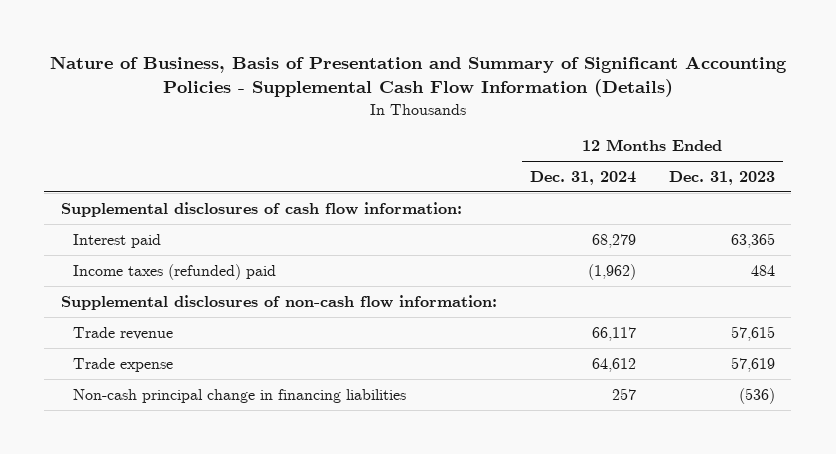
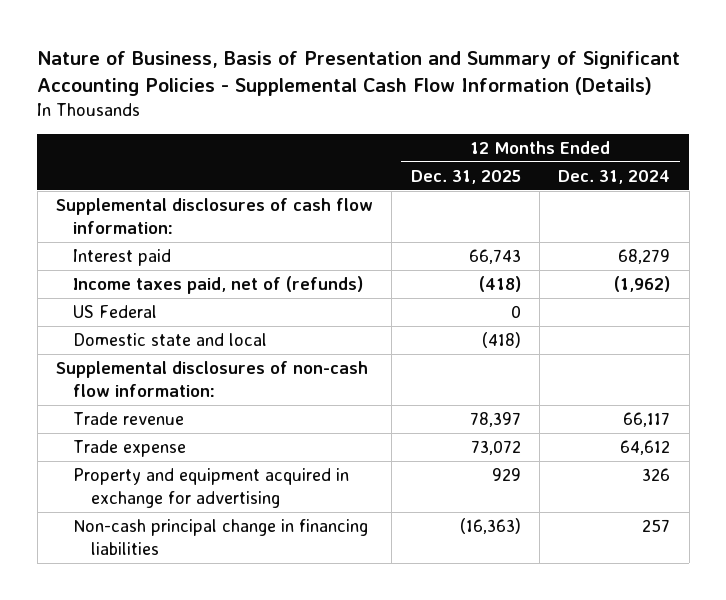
[668,171,775,186] Dec. 31, 2023 -> none
none -> [410,169,521,184] Dec. 31, 2025
[72,263,276,280] Income taxes (refunded) paid -> [73,276,364,295] Income taxes paid, net of (refunds)
none -> [73,305,158,319] US Federal
none -> [73,333,268,347] Domestic state and local
none -> [73,468,350,508] Property and equipment acquired in exchange for advertising

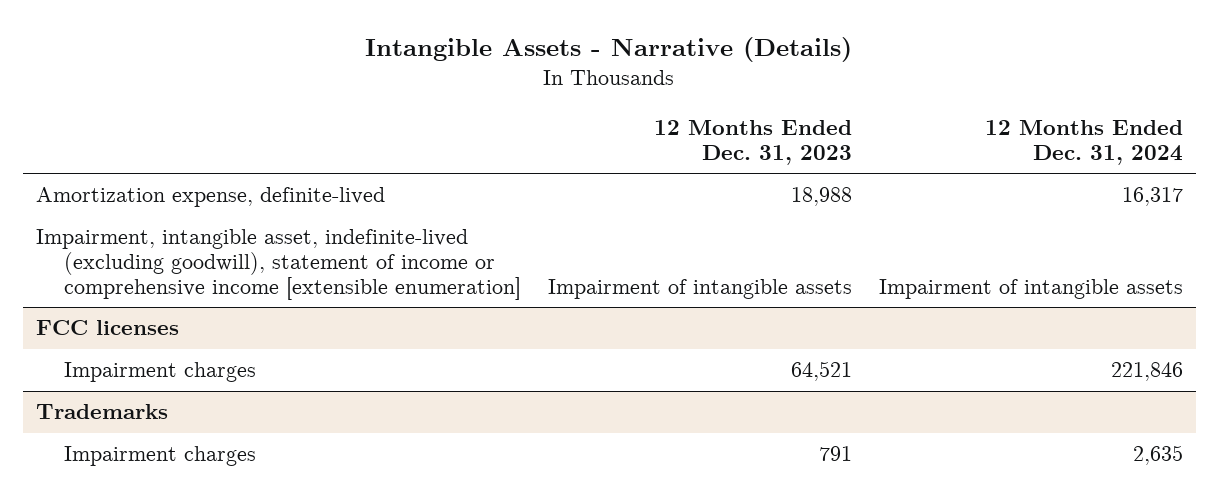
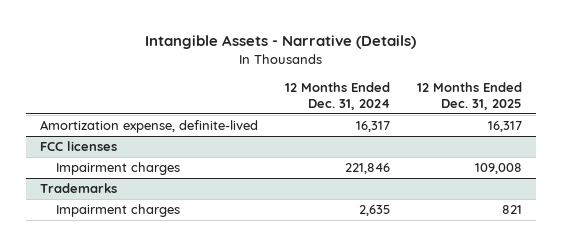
[653,119,852,165] 12 Months Ended Dec. 31, 2023 -> none
none -> [417,82,523,110] 12 Months Ended Dec. 31, 2025
[36,229,521,300] Impairment, intangible asset, indefinite-lived (excluding goodwill), statement of income or comprehensive income [extensible enumeration] -> none

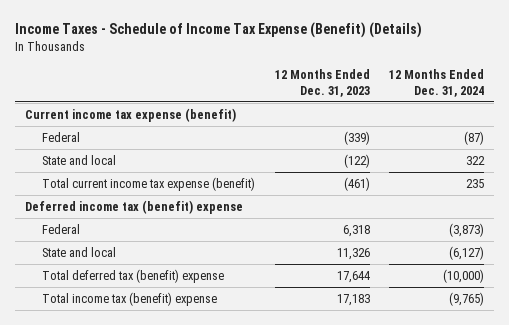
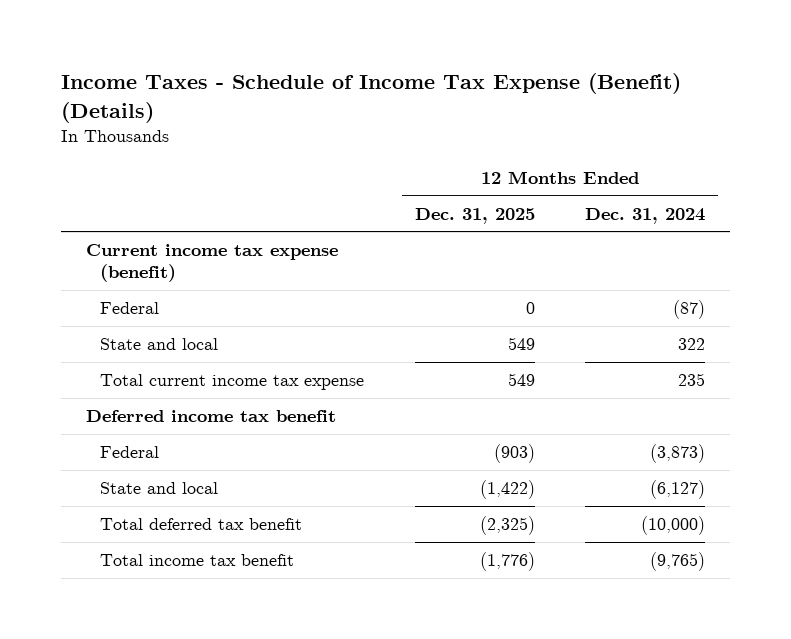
[274,68,370,97] 12 Months Ended Dec. 31, 2023 -> none
none -> [414,207,535,224] Dec. 31, 2025
[42,176,256,191] Total current income tax expense (benefit) -> [100,374,365,391] Total current income tax expense
[24,199,243,214] Deferred income tax (benefit) expense -> [86,410,337,423] Deferred income tax benefit
[42,268,225,283] Total deferred tax (benefit) expense -> [100,518,303,531] Total deferred tax benefit
[42,291,218,306] Total income tax (benefit) expense -> [100,554,295,567] Total income tax benefit

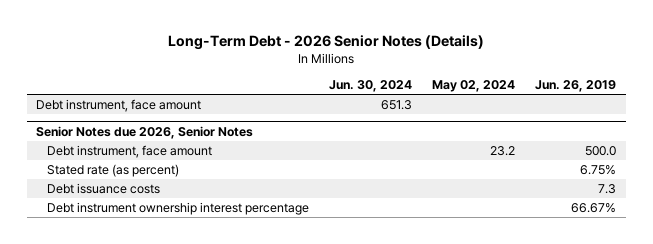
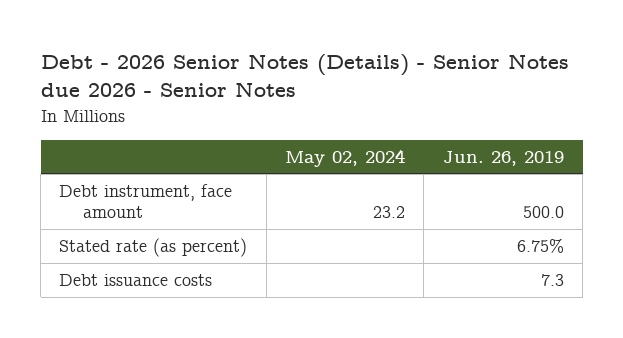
[168,34,485,50] Long-Term Debt - 2026 Senior Notes (Details) -> [40,53,569,98] Debt - 2026 Senior Notes (Details) - Senior Notes due 2026 - Senior Notes
[329,80,413,93] Jun. 30, 2024 -> none
[36,98,202,112] Debt instrument, face amount -> none
[36,125,254,139] Senior Notes due 2026, Senior Notes -> none
[47,201,310,215] Debt instrument ownership interest percentage -> none

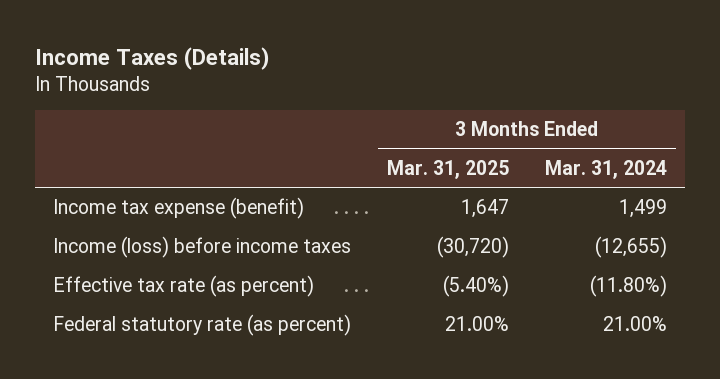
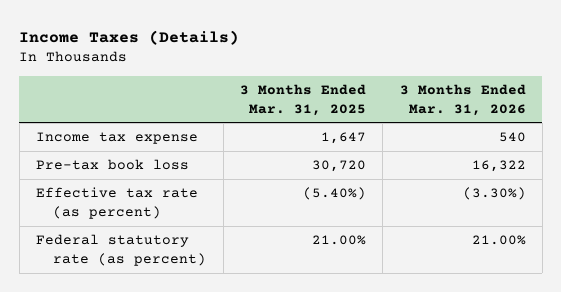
[545,159,668,179] Mar. 31, 2024 -> none
none -> [399,84,526,116] 3 Months Ended Mar. 31, 2026
[52,197,304,220] Income tax expense (benefit) -> [35,132,198,145] Income tax expense
[52,236,351,259] Income (loss) before income taxes -> [35,159,189,171] Pre-tax book loss
[436,236,509,259] (30,720) -> [311,160,366,173] 30,720

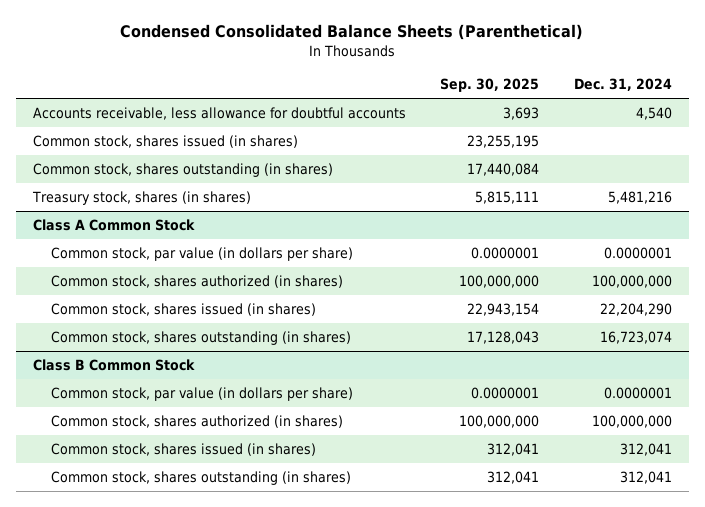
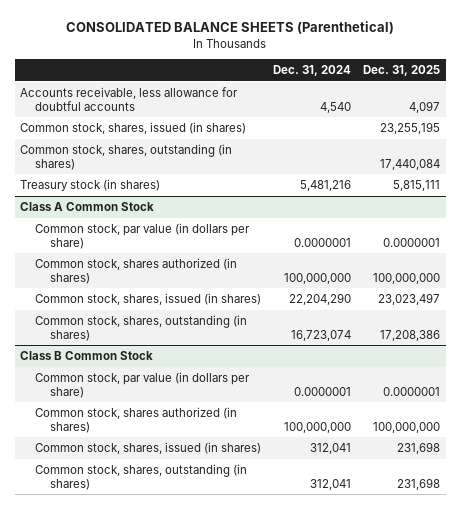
[120,24,584,41] Condensed Consolidated Balance Sheets (Parenthetical) -> [66,21,395,35] CONSOLIDATED BALANCE SHEETS (Parenthetical)
[440,78,540,93] Sep. 30, 2025 -> none
none -> [362,64,440,76] Dec. 31, 2025
[32,134,298,148] Common stock, shares issued (in shares) -> [20,122,247,135] Common stock, shares, issued (in shares)
[32,162,333,177] Common stock, shares outstanding (in shares) -> [20,144,233,170] Common stock, shares, outstanding (in shares)
[31,190,251,205] Treasury stock, shares (in shares) -> [20,179,161,192] Treasury stock (in shares)
[50,302,316,316] Common stock, shares issued (in shares) -> [35,293,262,306] Common stock, shares, issued (in shares)
[50,330,351,345] Common stock, shares outstanding (in shares) -> [35,315,248,341] Common stock, shares, outstanding (in shares)
[50,442,316,456] Common stock, shares issued (in shares) -> [35,442,262,455] Common stock, shares, issued (in shares)
[50,470,351,485] Common stock, shares outstanding (in shares) -> [35,464,248,490] Common stock, shares, outstanding (in shares)

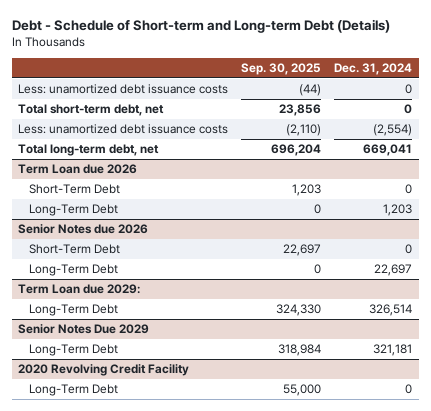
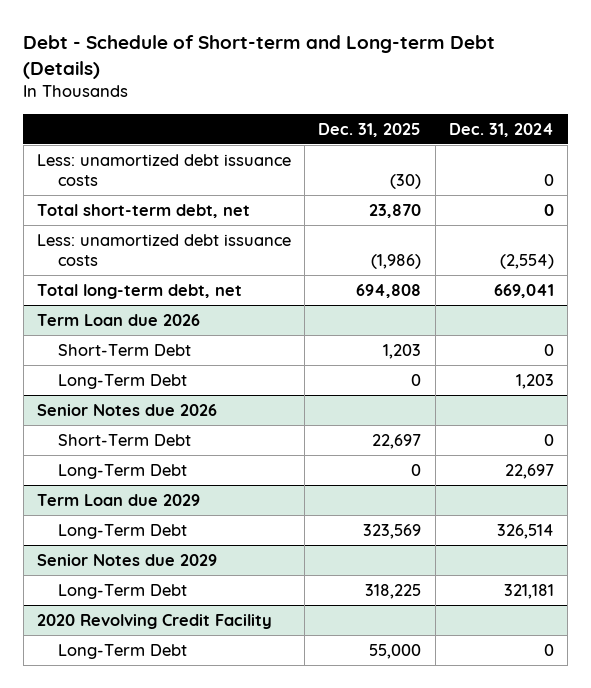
[241,62,322,75] Sep. 30, 2025 -> none
none -> [318,122,422,137] Dec. 31, 2025
[18,284,141,295] Term Loan due 2029: -> [36,493,200,506] Term Loan due 2029
[18,324,150,335] Senior Notes Due 2029 -> [36,553,217,566] Senior Notes due 2029

